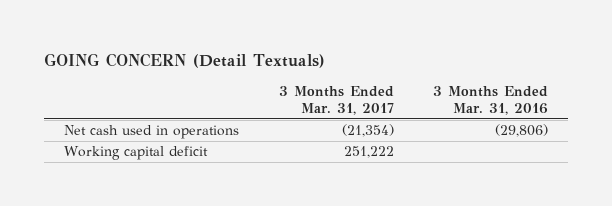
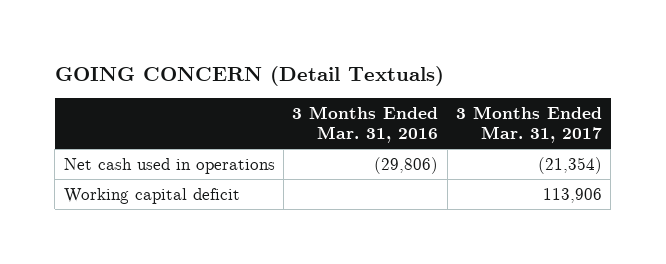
[343,146,394,159] 251,222 -> [542,187,602,203] 113,906

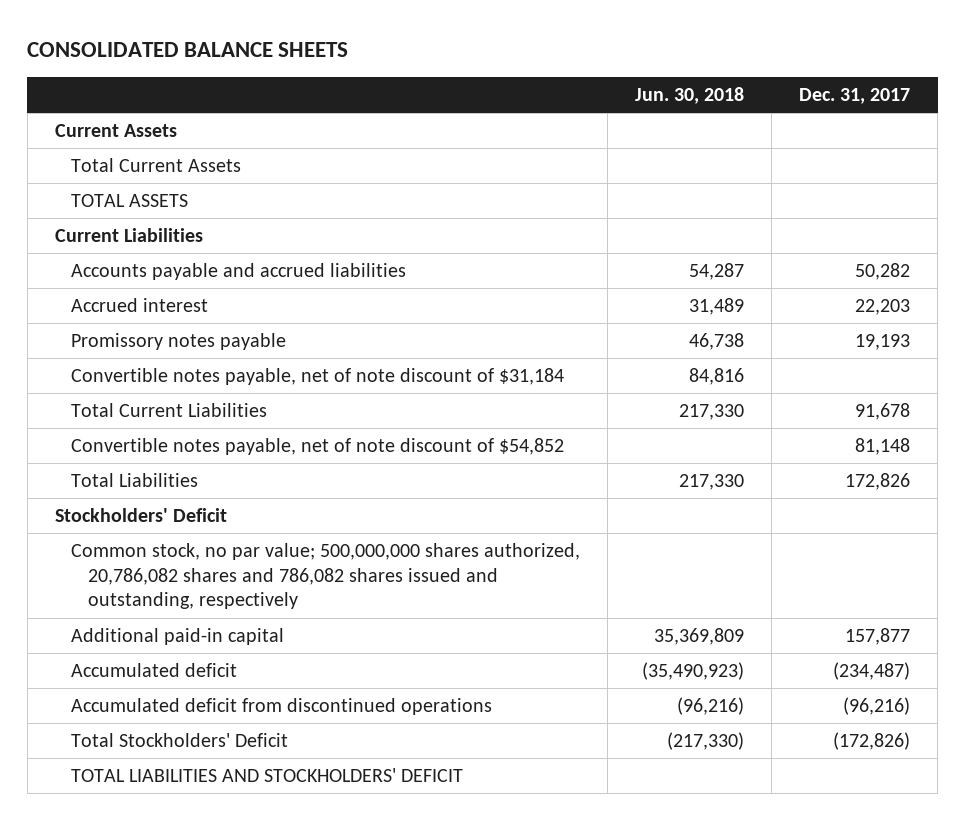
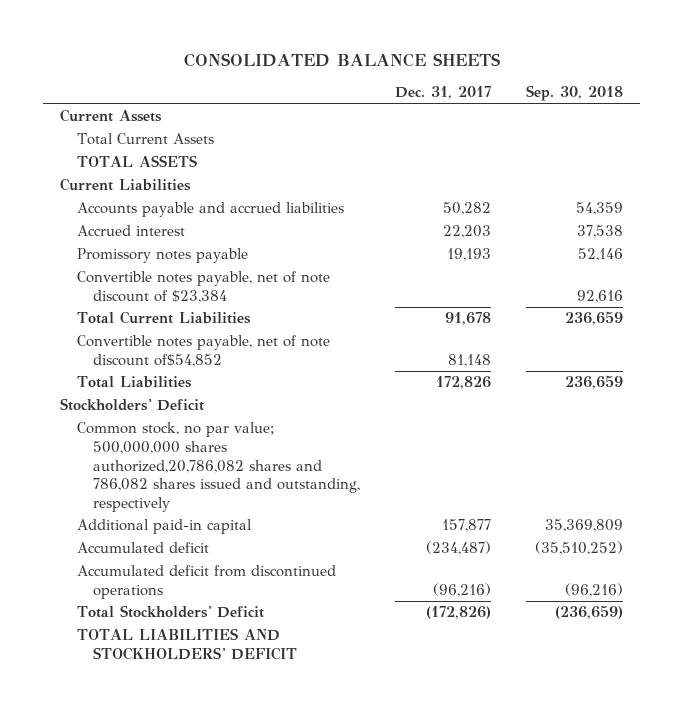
[635,87,745,105] Jun. 30, 2018 -> none
none -> [525,85,623,102] Sep. 30, 2018
[71,367,565,385] Convertible notes payable, net of note discount of $31,184 -> [76,271,330,304] Convertible notes payable, net of note discount of $23,384
[71,437,565,455] Convertible notes payable, net of note discount of $54,852 -> [76,335,330,368] Convertible notes payable, net of note discount of$54,852
[71,542,581,610] Common stock, no par value; 500,000,000 shares authorized, 20,786,082 shares and 786,082 shares issued and outstanding, respectively -> [76,422,360,512] Common stock, no par value; 500,000,000 shares authorized,20,786,082 shares and 786,082 shares issued and outstanding, respectively

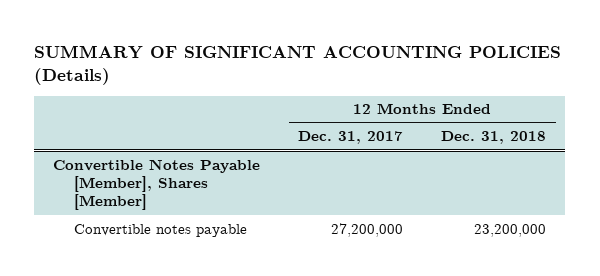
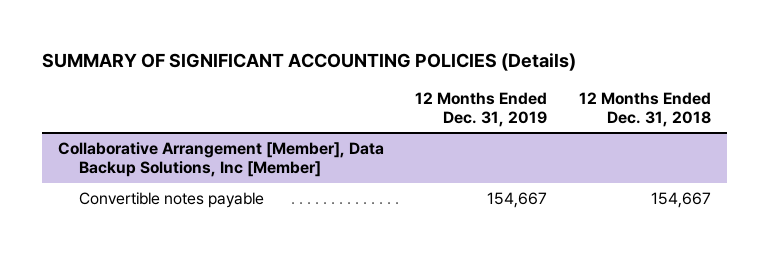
[298,131,404,145] Dec. 31, 2017 -> none
none -> [415,91,548,127] 12 Months Ended Dec. 31, 2019
[53,158,261,211] Convertible Notes Payable [Member], Shares [Member] -> none
none -> [57,142,384,177] Collaborative Arrangement [Member], Data Backup Solutions, Inc [Member]
[474,223,547,237] 23,200,000 -> [651,192,712,209] 154,667

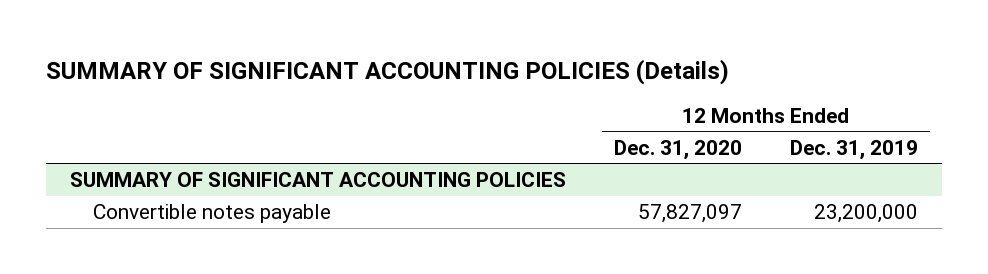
[579,91,712,127] 12 Months Ended Dec. 31, 2018 -> none
none -> [614,139,743,160] Dec. 31, 2020
[57,142,384,177] Collaborative Arrangement [Member], Data Backup Solutions, Inc [Member] -> none
none -> [70,172,567,188] SUMMARY OF SIGNIFICANT ACCOUNTING POLICIES
[487,192,548,209] 154,667 -> [814,204,919,224] 23,200,000

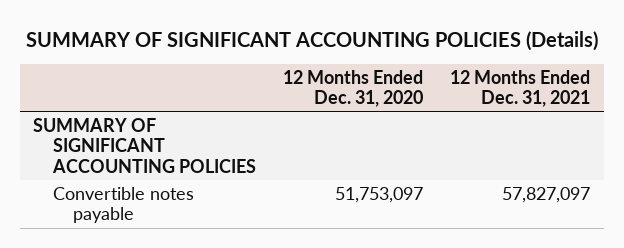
[790,139,919,160] Dec. 31, 2019 -> none
none -> [450,69,591,108] 12 Months Ended Dec. 31, 2021
[638,204,743,224] 57,827,097 -> [335,186,424,203] 51,753,097

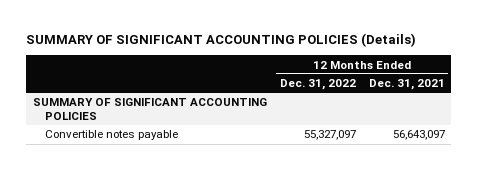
[283,69,424,108] 12 Months Ended Dec. 31, 2020 -> none
none -> [279,79,356,91] Dec. 31, 2022
[502,186,591,203] 57,827,097 -> [392,130,445,141] 56,643,097

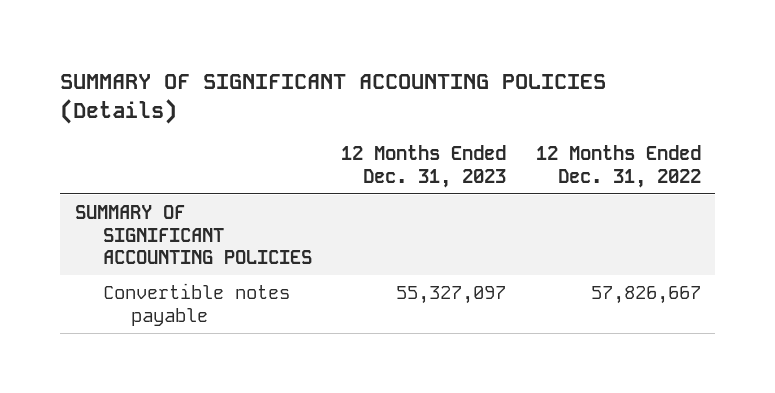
[368,79,445,91] Dec. 31, 2021 -> none
none -> [341,145,507,188] 12 Months Ended Dec. 31, 2023
[303,130,356,141] 55,327,097 -> [590,286,701,305] 57,826,667

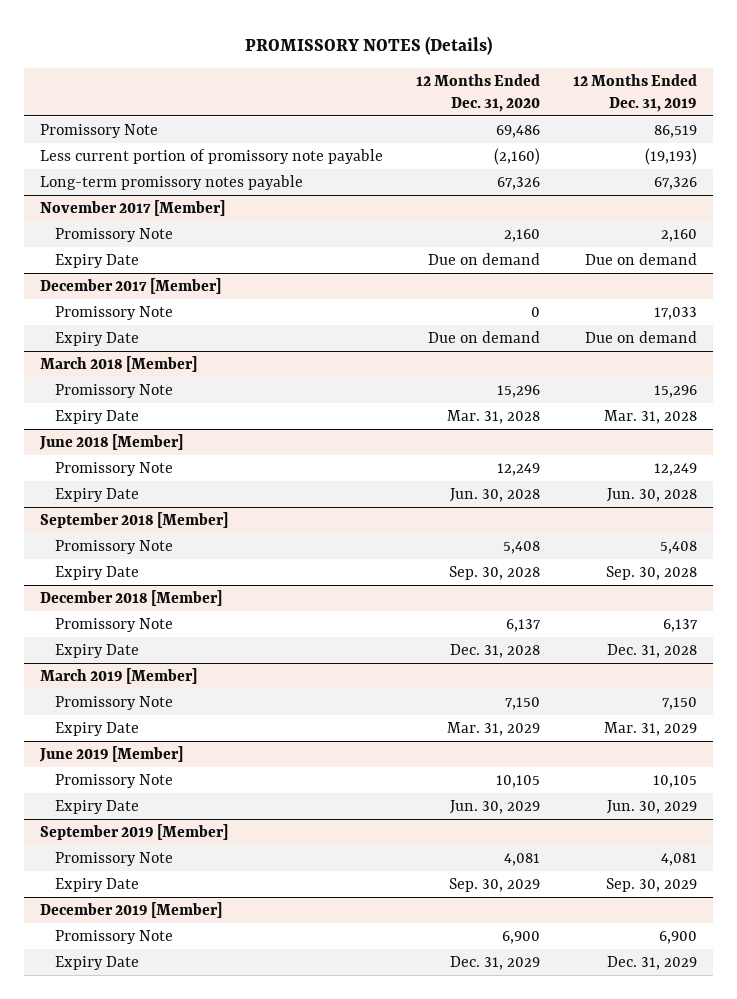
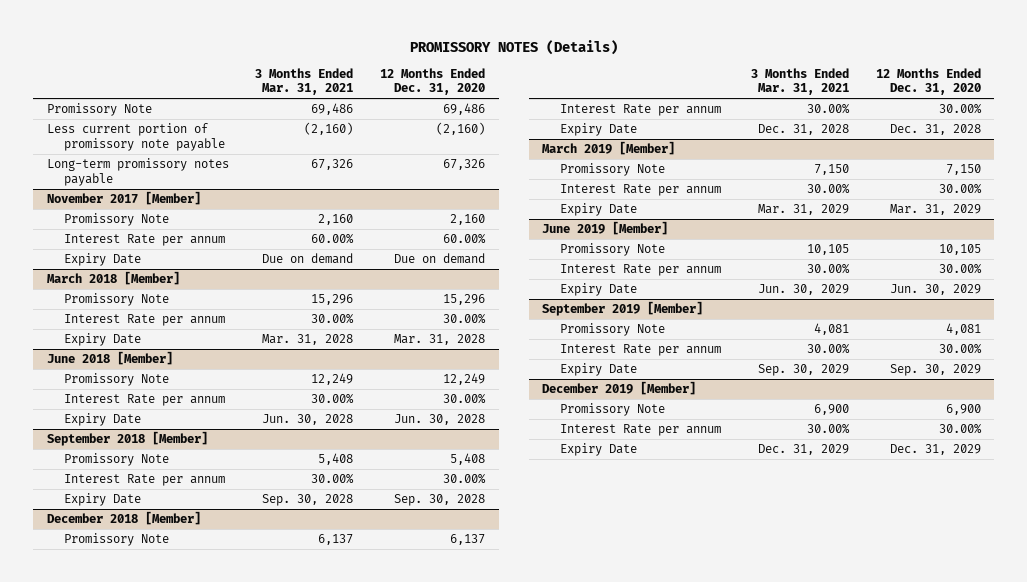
[572,74,697,112] 12 Months Ended Dec. 31, 2019 -> none
none -> [255,67,354,96] 3 Months Ended Mar. 31, 2021
[54,254,139,269] Expiry Date -> none
[40,278,222,295] December 2017 [Member] -> none
[54,306,173,321] Promissory Note -> none
none -> [64,234,226,247] Interest Rate per annum
none -> [64,314,226,327] Interest Rate per annum
none -> [64,394,226,407] Interest Rate per annum
none -> [64,474,226,487] Interest Rate per annum
none -> [559,104,721,117] Interest Rate per annum
none -> [559,184,721,197] Interest Rate per annum
none -> [559,264,721,277] Interest Rate per annum
none -> [559,344,721,357] Interest Rate per annum
none -> [559,424,721,437] Interest Rate per annum

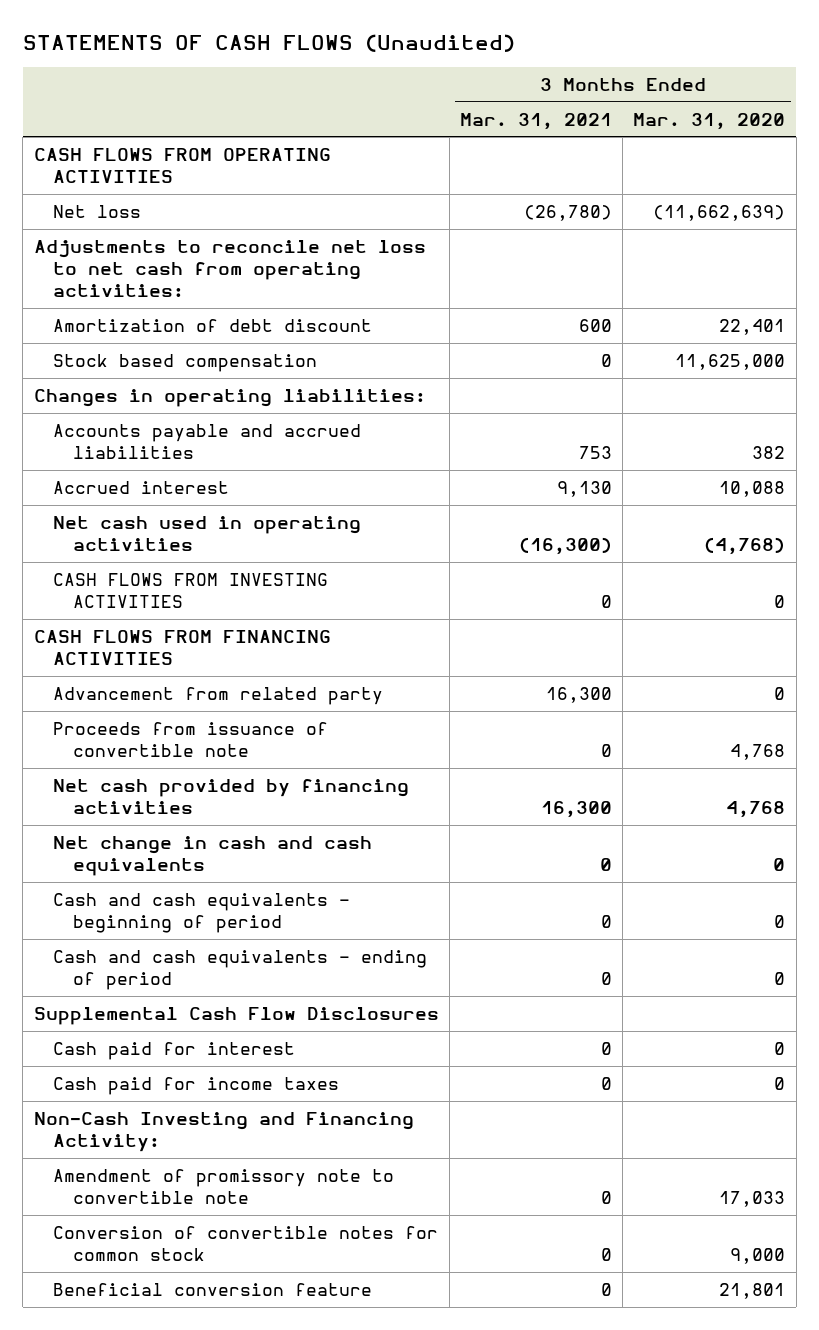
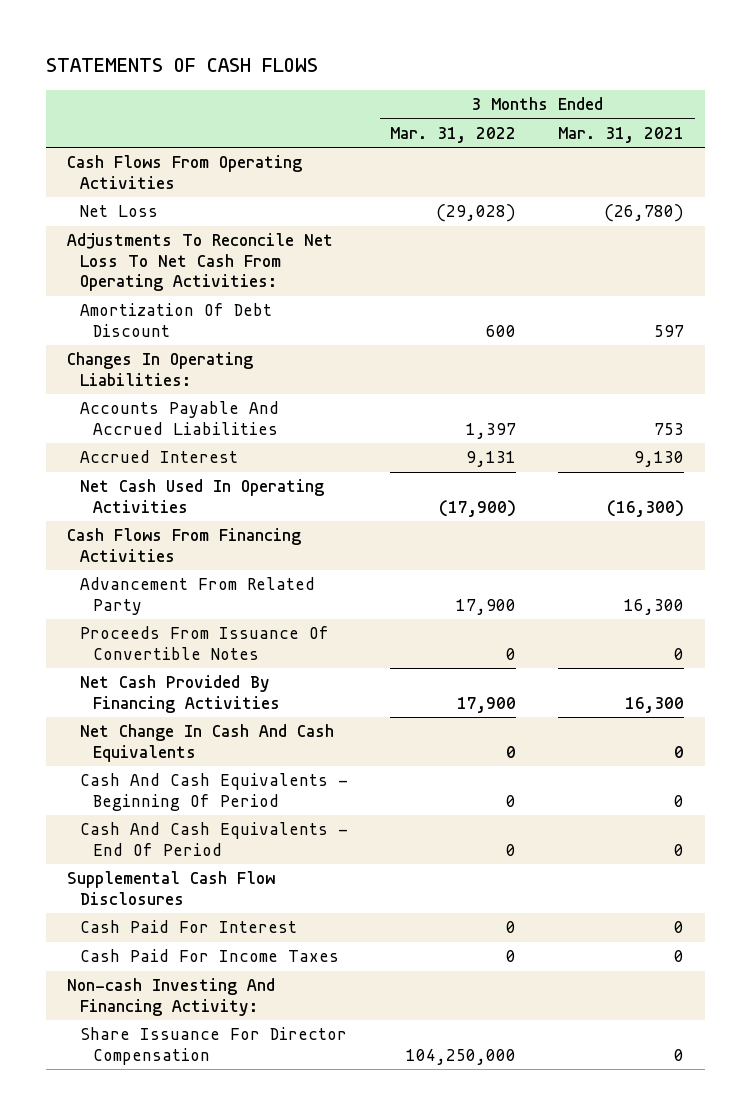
[22,33,515,52] STATEMENTS OF CASH FLOWS (Unaudited) -> [45,58,318,73] STATEMENTS OF CASH FLOWS
[633,112,786,130] Mar. 31, 2020 -> none
none -> [390,126,517,143] Mar. 31, 2022
[53,353,318,372] Stock based compensation -> none
[53,572,329,608] CASH FLOWS FROM INVESTING ACTIVITIES -> none
[33,147,331,183] CASH FLOWS FROM OPERATING ACTIVITIES -> [66,155,302,189] Cash Flows From Operating Activities
[53,204,142,218] Net loss -> [79,205,158,218] Net Loss
[33,239,426,297] Adjustments to reconcile net loss to net cash from operating activities: -> [66,233,333,292] Adjustments To Reconcile Net Loss To Net Cash From Operating Activities:
[53,318,373,332] Amortization of debt discount -> [79,303,272,337] Amortization Of Debt Discount
[578,318,612,332] 600 -> [654,324,685,337] 597
[33,388,426,407] Changes in operating liabilities: -> [66,352,253,386] Changes In Operating Liabilities:
[53,423,362,459] Accounts payable and accrued liabilities -> [79,401,279,435] Accounts Payable And Accrued Liabilities
[53,480,230,494] Accrued interest -> [79,450,238,464] Accrued Interest
[53,515,362,551] Net cash used in operating activities -> [79,479,324,513] Net Cash Used In Operating Activities
[33,629,331,665] CASH FLOWS FROM FINANCING ACTIVITIES -> [66,528,301,562] Cash Flows From Financing Activities
[53,686,384,705] Advancement from related party -> [79,577,315,615] Advancement From Related Party
[53,721,329,757] Proceeds from issuance of convertible note -> [79,626,329,660] Proceeds From Issuance Of Convertible Notes
[53,778,410,814] Net cash provided by financing activities -> [79,675,280,713] Net Cash Provided By Financing Activities
[53,835,373,876] Net change in cash and cash equivalents -> [79,724,334,762] Net Change In Cash And Cash Equivalents
[53,892,351,933] Cash and cash equivalents - beginning of period -> [79,773,348,811] Cash And Cash Equivalents - Beginning Of Period
[53,949,428,990] Cash and cash equivalents - ending of period -> [79,822,348,856] Cash And Cash Equivalents - End Of Period
[53,1168,395,1204] Amendment of promissory note to convertible note -> none
[53,1225,439,1261] Conversion of convertible notes for common stock -> none
[53,1282,373,1296] Beneficial conversion feature -> none
[53,1041,296,1060] Cash paid for interest -> [79,920,297,934] Cash Paid For Interest
[53,1076,340,1095] Cash paid for income taxes -> [79,949,339,963] Cash Paid For Income Taxes
[33,1111,414,1152] Non-Cash Investing and Financing Activity: -> [66,978,275,1016] Non-cash Investing And Financing Activity:
none -> [79,1027,347,1065] Share Issuance For Director Compensation

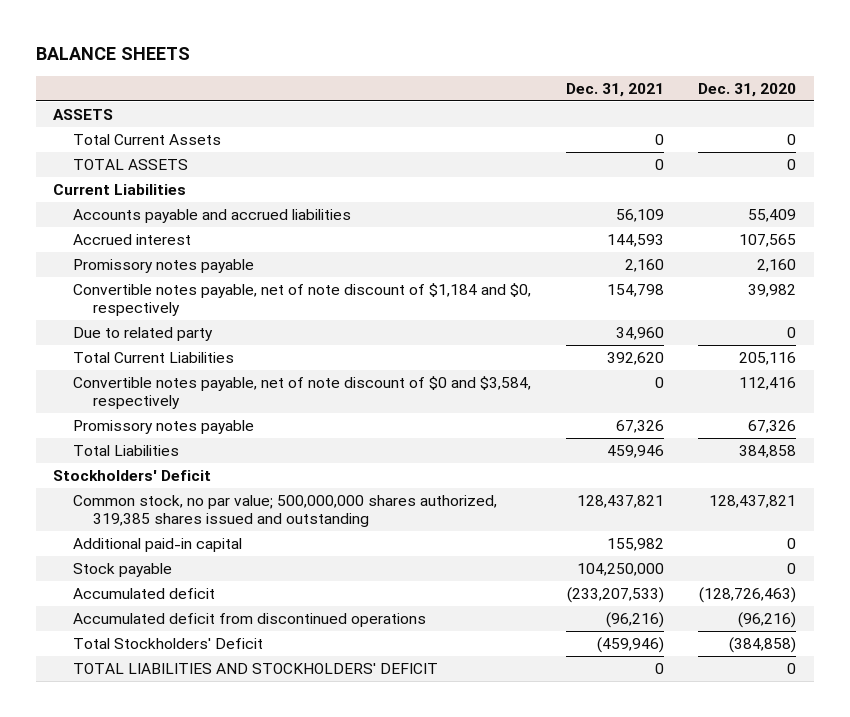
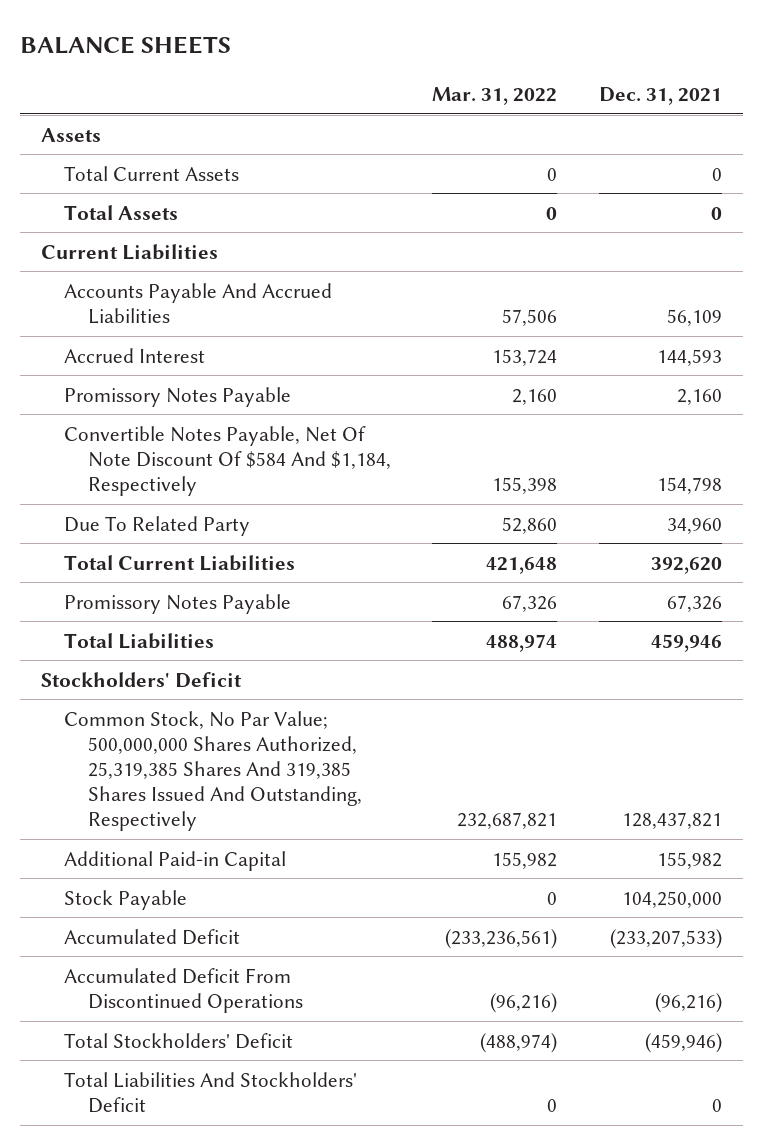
[698,82,797,97] Dec. 31, 2020 -> none
none -> [432,86,558,105] Mar. 31, 2022
[53,109,114,121] ASSETS -> [41,127,102,142] Assets
[73,159,189,171] TOTAL ASSETS -> [64,204,179,220] Total Assets
[73,209,352,224] Accounts payable and accrued liabilities -> [64,282,333,324] Accounts Payable And Accrued Liabilities
[73,234,192,246] Accrued interest -> [64,347,206,363] Accrued Interest
[73,259,255,274] Promissory notes payable -> [64,386,292,407] Promissory Notes Payable
[73,283,532,317] Convertible notes payable, net of note discount of $1,184 and $0, respectively -> [64,425,391,497] Convertible Notes Payable, Net Of Note Discount Of $584 And $1,184, Respectively
[73,327,214,342] Due to related party -> [64,515,251,536] Due To Related Party
[73,376,532,410] Convertible notes payable, net of note discount of $0 and $3,584, respectively -> none
[73,420,255,435] Promissory notes payable -> [64,593,292,614] Promissory Notes Payable
[73,495,498,528] Common stock, no par value; 500,000,000 shares authorized, 319,385 shares issued and outstanding -> [64,710,362,832] Common Stock, No Par Value; 500,000,000 Shares Authorized, 25,319,385 Shares And 319,385 Shares Issued And Outstanding, Respectively
[73,538,243,553] Additional paid-in capital -> [64,850,287,871] Additional Paid-in Capital
[73,563,173,578] Stock payable -> [64,889,188,910] Stock Payable
[73,588,216,600] Accumulated deficit -> [64,928,241,945] Accumulated Deficit
[73,613,427,628] Accumulated deficit from discontinued operations -> [64,967,303,1013] Accumulated Deficit From Discontinued Operations
[73,663,439,675] TOTAL LIABILITIES AND STOCKHOLDERS' DEFICIT -> [64,1071,358,1113] Total Liabilities And Stockholders' Deficit

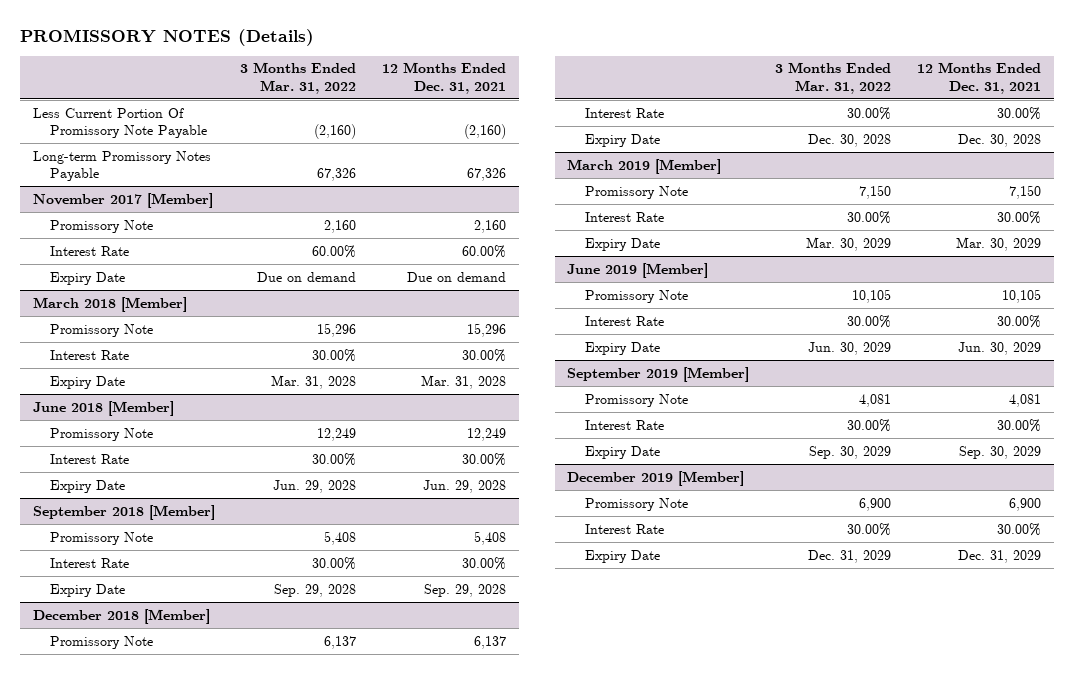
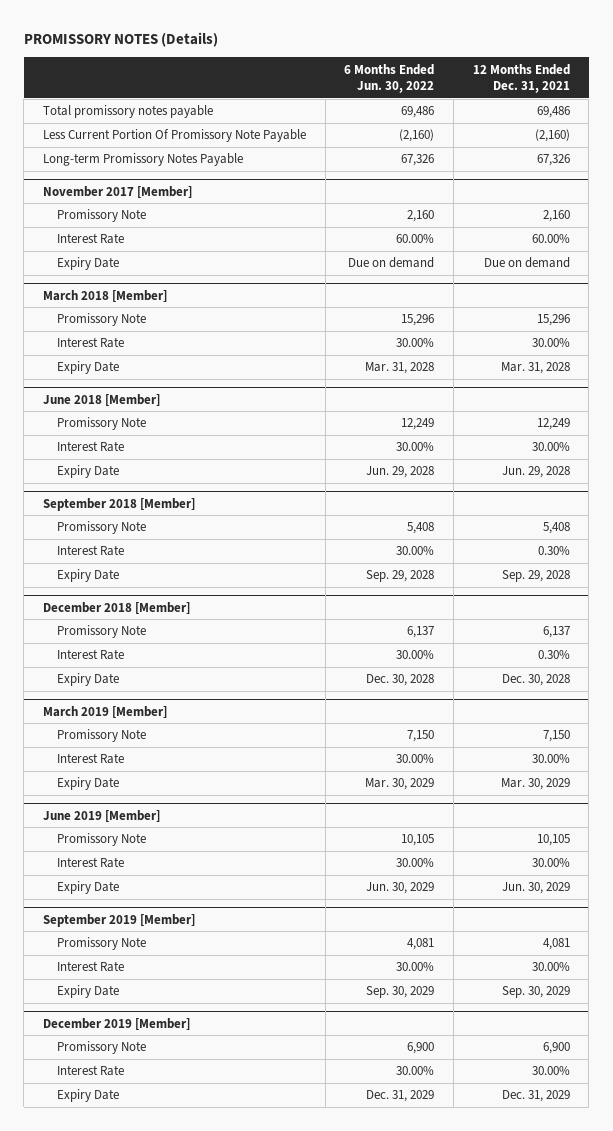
[240,62,357,94] 3 Months Ended Mar. 31, 2022 -> none
none -> [344,63,435,93] 6 Months Ended Jun. 30, 2022
none -> [43,105,214,119] Total promissory notes payable
[462,556,507,570] 30.00% -> [537,546,570,556] 0.30%
[997,106,1042,120] 30.00% -> [537,650,570,660] 0.30%

